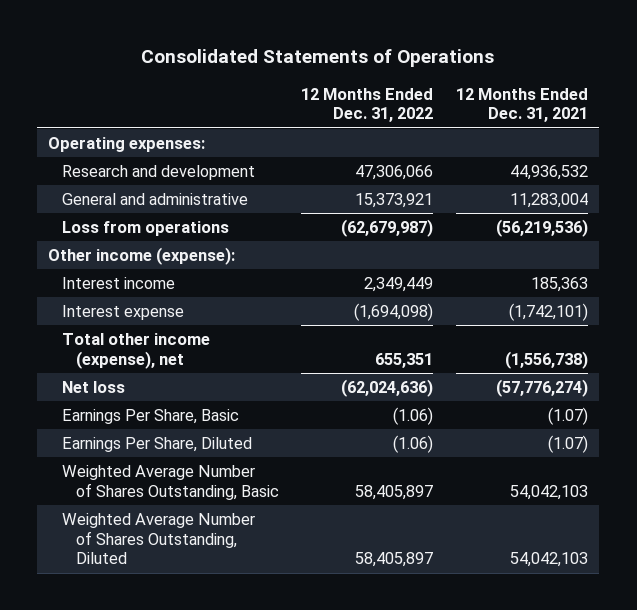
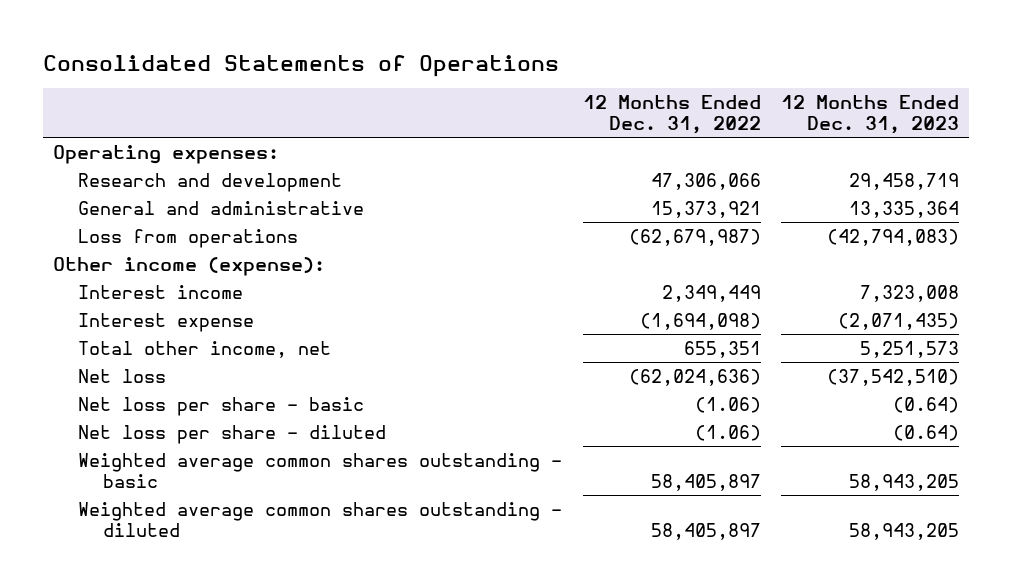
[456,87,589,123] 12 Months Ended Dec. 31, 2021 -> none
none -> [781,95,960,135] 12 Months Ended Dec. 31, 2023
[62,333,211,369] Total other income (expense), net -> [78,340,332,358] Total other income, net
[62,409,240,425] Earnings Per Share, Basic -> [78,396,365,416] Net loss per share - basic
[62,437,253,453] Earnings Per Share, Diluted -> [78,424,387,444] Net loss per share - diluted
[62,465,279,500] Weighted Average Number of Shares Outstanding, Basic -> [78,452,563,488] Weighted average common shares outstanding - basic
[62,513,256,565] Weighted Average Number of Shares Outstanding, Diluted -> [78,501,563,537] Weighted average common shares outstanding - diluted

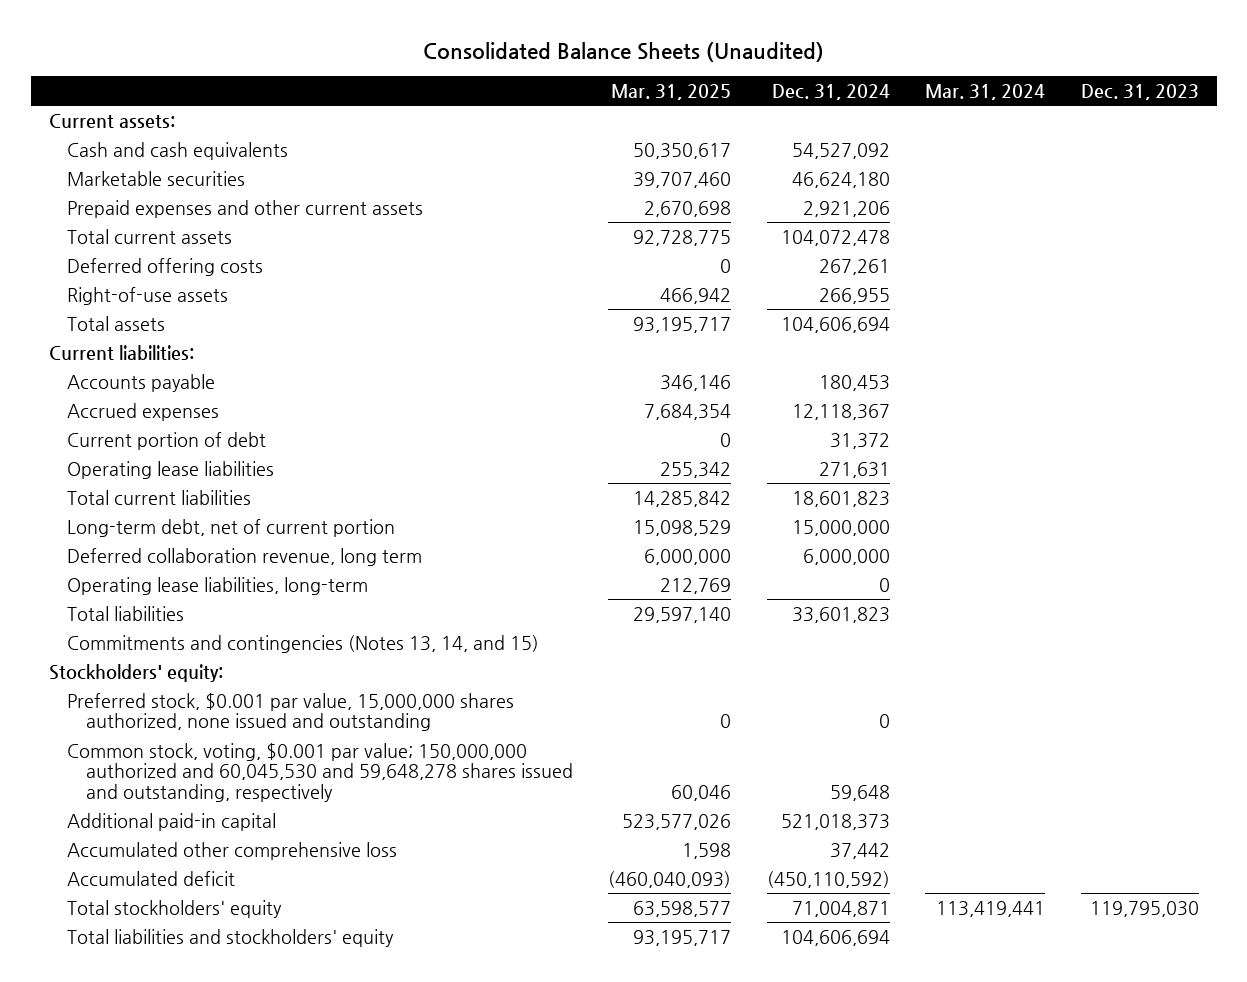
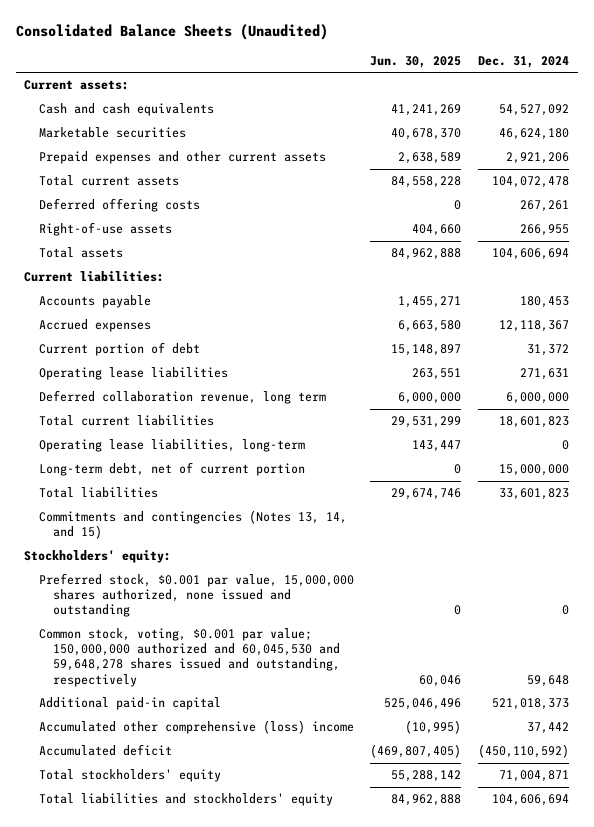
[611,83,732,100] Mar. 31, 2025 -> none
[925,83,1046,100] Mar. 31, 2024 -> none
[1080,83,1199,100] Dec. 31, 2023 -> none
none -> [370,55,462,68] Jun. 30, 2025
[67,489,252,505] Total current liabilities -> [38,415,214,427] Total current liabilities
[67,518,396,537] Long-term debt, net of current portion -> [38,462,305,477] Long-term debt, net of current portion
[67,841,398,860] Accumulated other comprehensive loss -> [38,720,354,735] Accumulated other comprehensive (loss) income

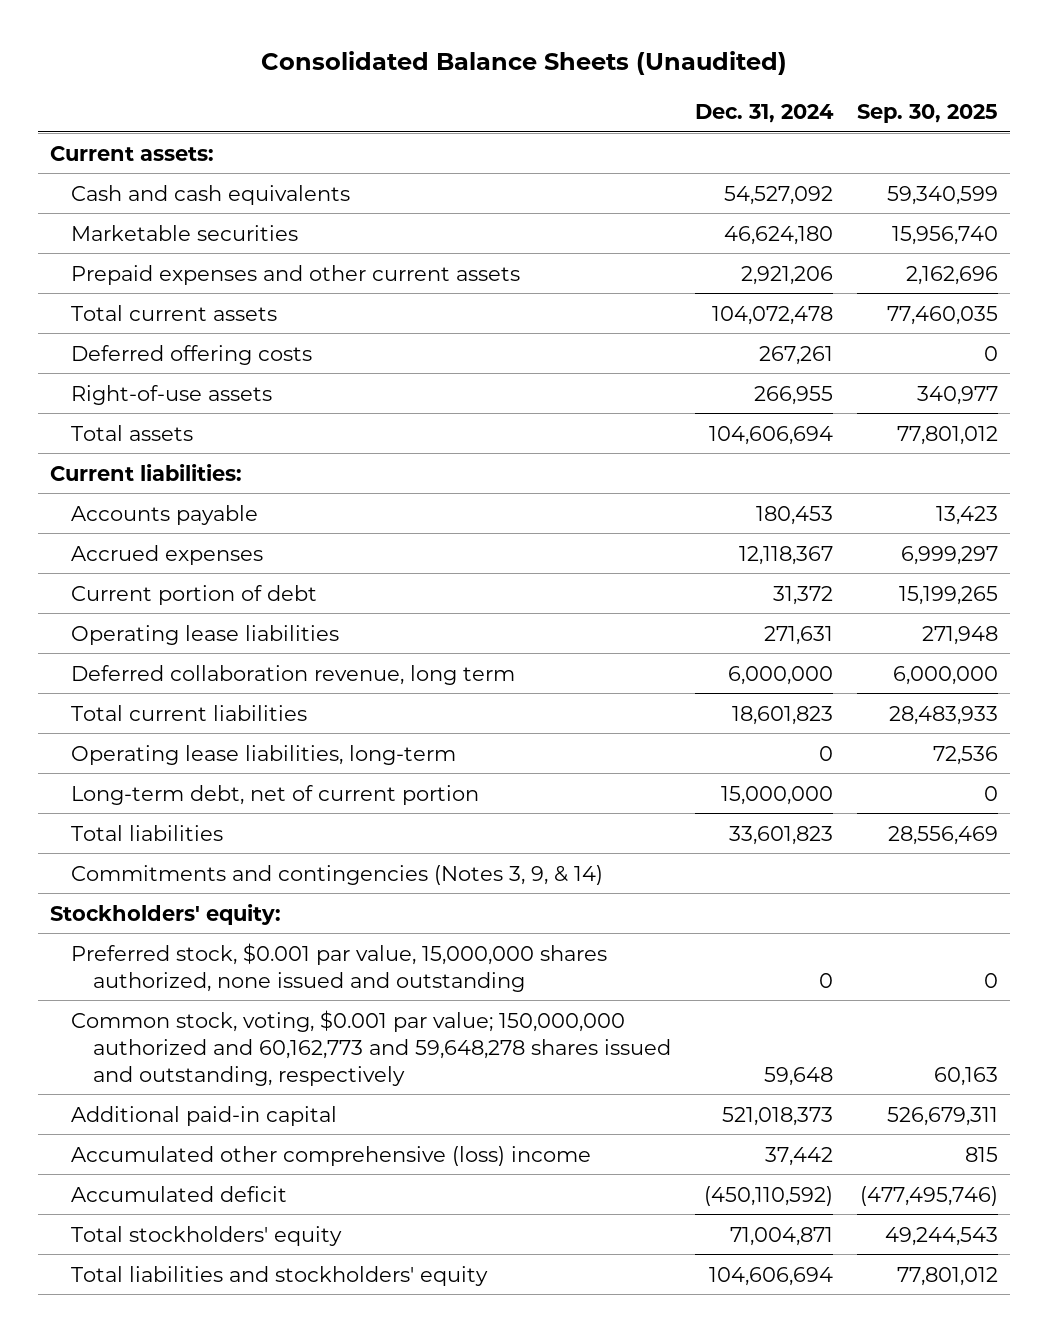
[370,55,462,68] Jun. 30, 2025 -> none
none -> [857,103,999,123] Sep. 30, 2025
[38,510,347,540] Commitments and contingencies (Notes 13, 14, and 15) -> [71,864,604,885] Commitments and contingencies (Notes 3, 9, & 14)
[38,628,340,687] Common stock, voting, $0.001 par value; 150,000,000 authorized and 60,045,530 and 59,648,278 shares issued and outstanding, respectively -> [71,1009,672,1086] Common stock, voting, $0.001 par value; 150,000,000 authorized and 60,162,773 and 59,648,278 shares issued and outstanding, respectively

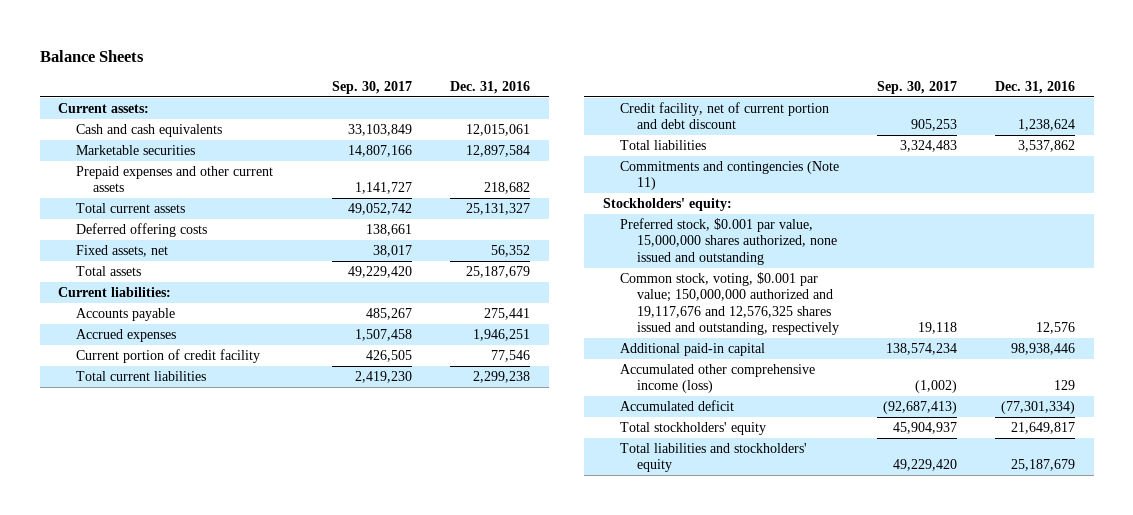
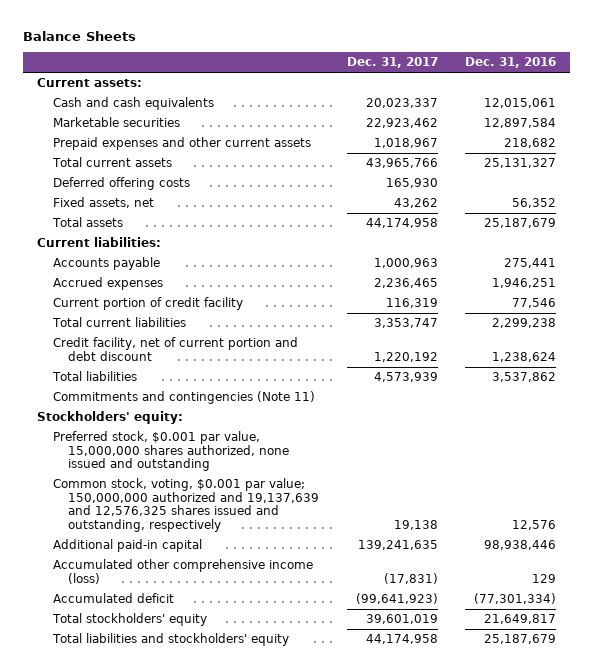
[332,80,413,94] Sep. 30, 2017 -> none
none -> [346,57,438,69] Dec. 31, 2017
[620,272,840,336] Common stock, voting, $0.001 par value; 150,000,000 authorized and 19,117,676 and 12,576,325 shares issued and outstanding, respectively -> [52,478,320,532] Common stock, voting, $0.001 par value; 150,000,000 authorized and 19,137,639 and 12,576,325 shares issued and outstanding, respectively

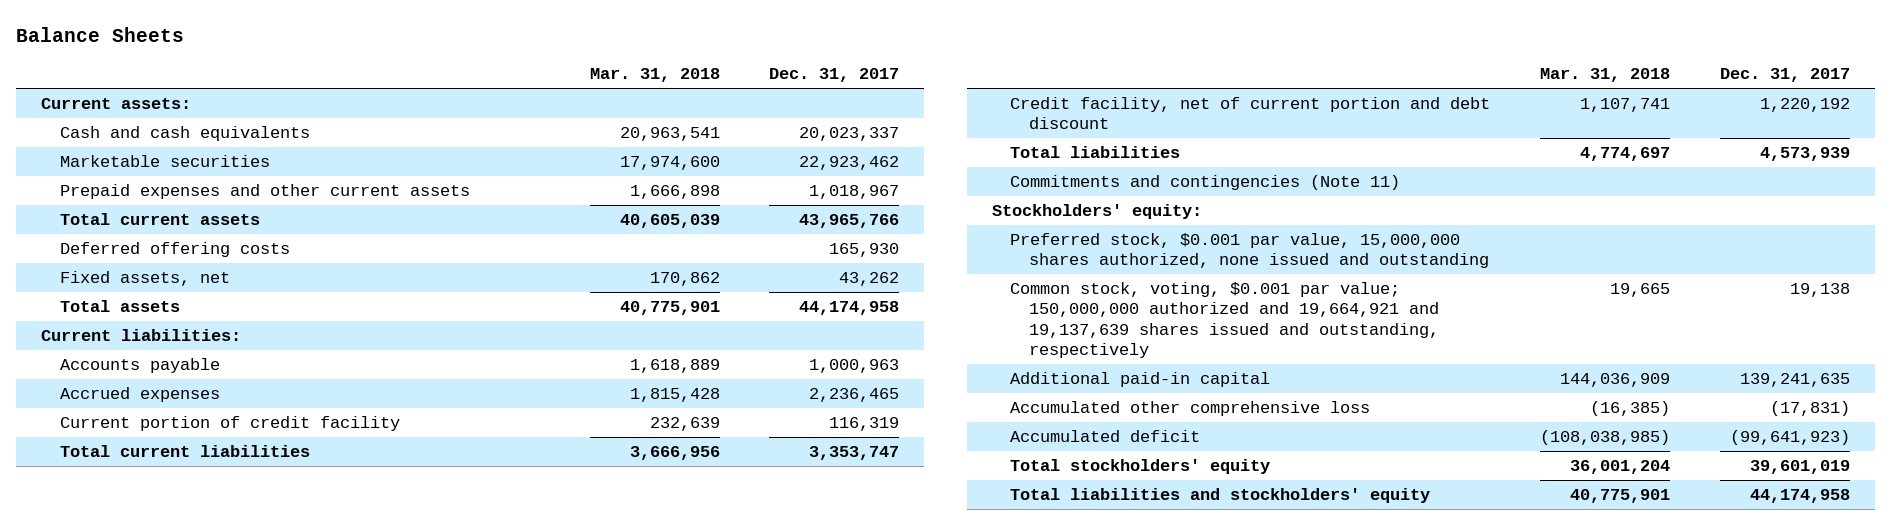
[465,57,557,69] Dec. 31, 2016 -> none
none -> [589,68,720,83] Mar. 31, 2018
[52,478,320,532] Common stock, voting, $0.001 par value; 150,000,000 authorized and 19,137,639 and 12,576,325 shares issued and outstanding, respectively -> [1010,281,1439,359] Common stock, voting, $0.001 par value; 150,000,000 authorized and 19,664,921 and 19,137,639 shares issued and outstanding, respectively
[52,559,313,584] Accumulated other comprehensive income (loss) -> [1010,400,1371,416] Accumulated other comprehensive loss

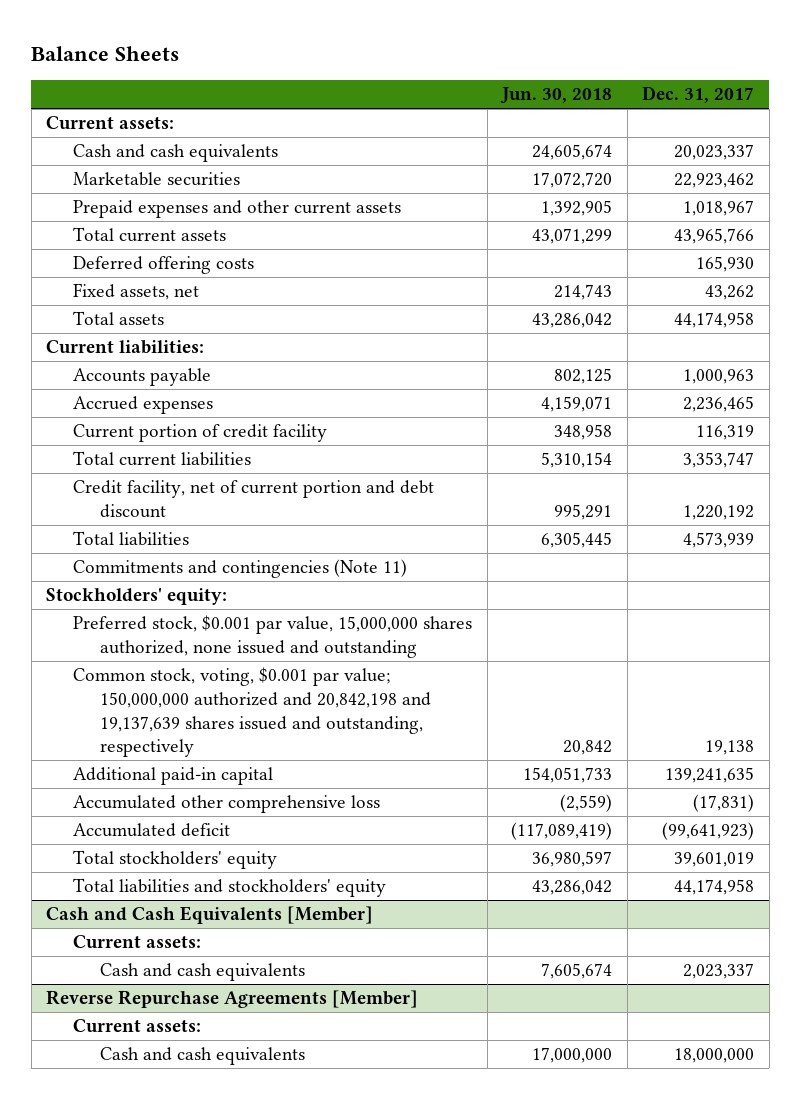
[589,68,720,83] Mar. 31, 2018 -> none
none -> [500,87,613,105] Jun. 30, 2018
[1010,281,1439,359] Common stock, voting, $0.001 par value; 150,000,000 authorized and 19,664,921 and 19,137,639 shares issued and outstanding, respectively -> [73,667,431,758] Common stock, voting, $0.001 par value; 150,000,000 authorized and 20,842,198 and 19,137,639 shares issued and outstanding, respectively
none -> [46,906,374,925] Cash and Cash Equivalents [Member]
none -> [73,935,202,950] Current assets:
none -> [99,963,305,982] Cash and cash equivalents
none -> [46,990,419,1009] Reverse Repurchase Agreements [Member]
none -> [73,1019,202,1034] Current assets:
none -> [99,1047,305,1066] Cash and cash equivalents

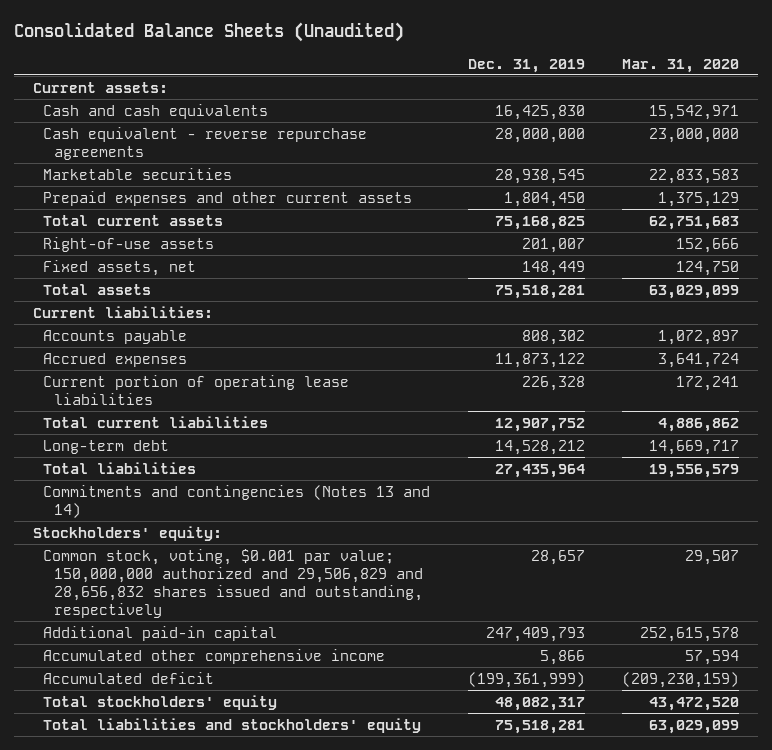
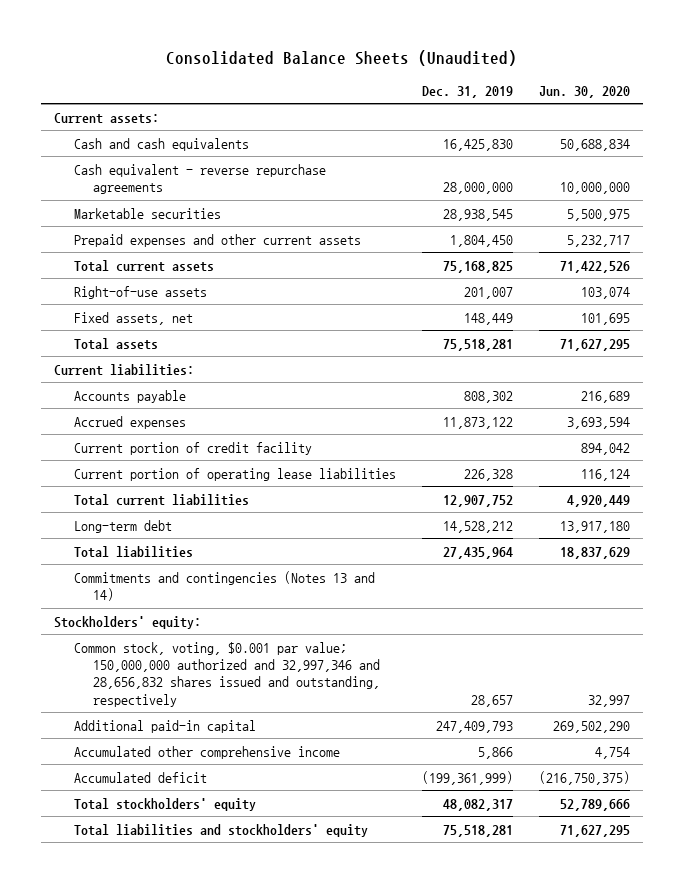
[621,58,739,73] Mar. 31, 2020 -> none
none -> [539,85,631,98] Jun. 30, 2020
none -> [73,441,312,455] Current portion of credit facility
[43,548,424,618] Common stock, voting, $0.001 par value; 150,000,000 authorized and 29,506,829 and 28,656,832 shares issued and outstanding, respectively -> [73,641,381,707] Common stock, voting, $0.001 par value; 150,000,000 authorized and 32,997,346 and 28,656,832 shares issued and outstanding, respectively

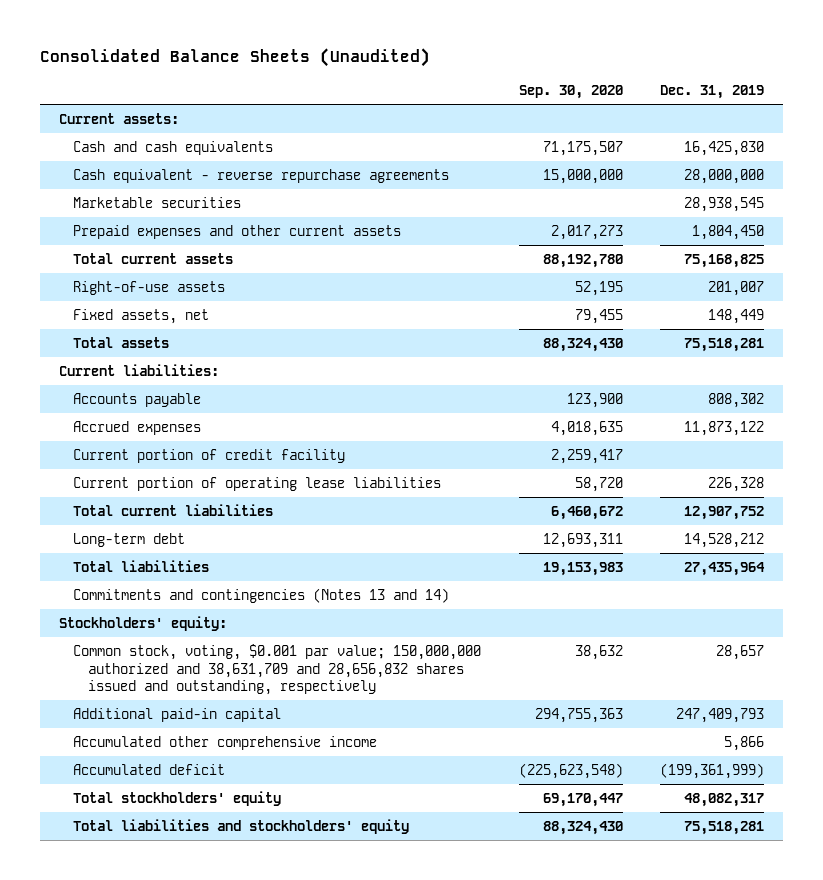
[539,85,631,98] Jun. 30, 2020 -> none
none -> [518,85,623,100] Sep. 30, 2020
[73,641,381,707] Common stock, voting, $0.001 par value; 150,000,000 authorized and 32,997,346 and 28,656,832 shares issued and outstanding, respectively -> [73,644,482,695] Common stock, voting, $0.001 par value; 150,000,000 authorized and 38,631,709 and 28,656,832 shares issued and outstanding, respectively

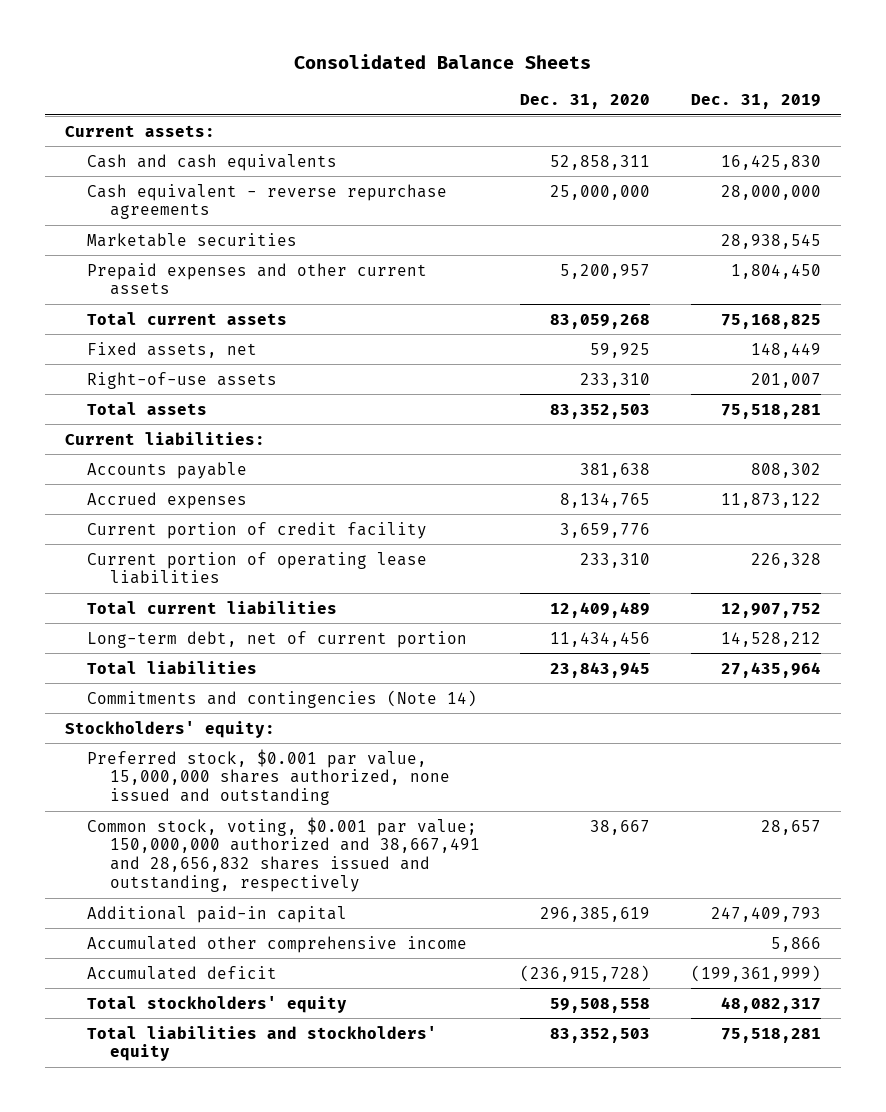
[40,47,431,67] Consolidated Balance Sheets (Unaudited) -> [293,54,591,70] Consolidated Balance Sheets
[518,85,623,100] Sep. 30, 2020 -> none
none -> [520,94,651,110] Dec. 31, 2020
[73,281,226,296] Right-of-use assets -> [87,371,278,389] Right-of-use assets
[73,533,186,548] Long-term debt -> [87,630,468,648] Long-term debt, net of current portion
[73,588,450,604] Commitments and contingencies (Notes 13 and 14) -> [87,689,478,708] Commitments and contingencies (Note 14)
none -> [87,748,450,806] Preferred stock, $0.001 par value, 15,000,000 shares authorized, none issued and outstanding
[73,644,482,695] Common stock, voting, $0.001 par value; 150,000,000 authorized and 38,631,709 and 28,656,832 shares issued and outstanding, respectively -> [87,816,480,892] Common stock, voting, $0.001 par value; 150,000,000 authorized and 38,667,491 and 28,656,832 shares issued and outstanding, respectively

